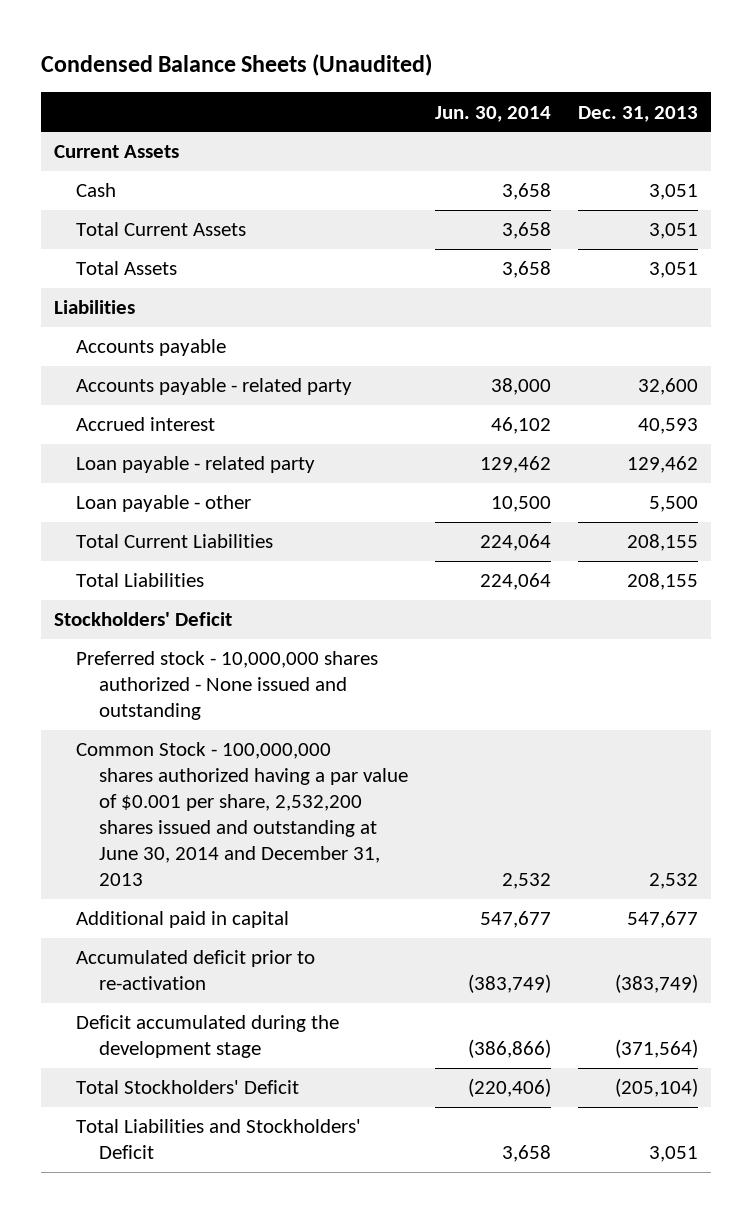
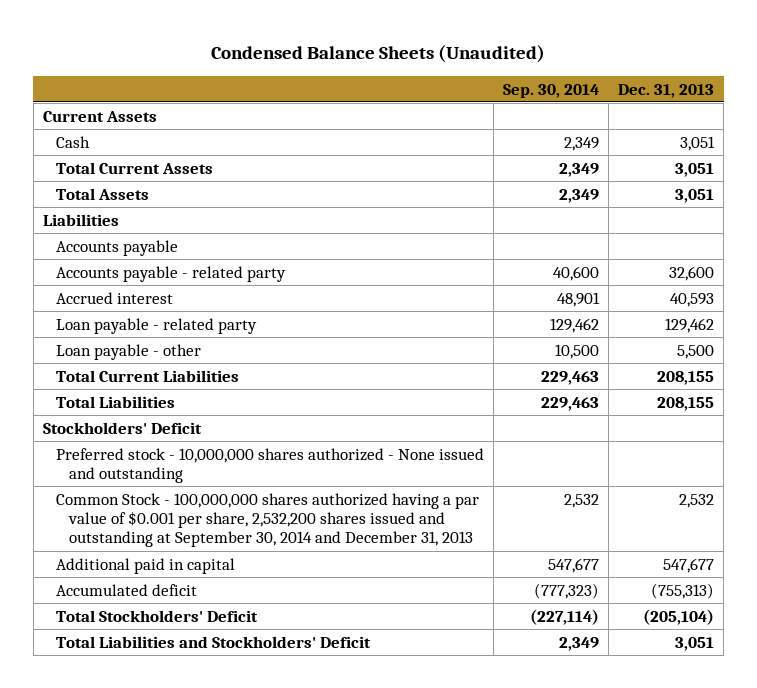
[434,105,551,122] Jun. 30, 2014 -> none
none -> [502,83,599,98] Sep. 30, 2014
[76,742,408,886] Common Stock - 100,000,000 shares authorized having a par value of $0.001 per share, 2,532,200 shares issued and outstanding at June 30, 2014 and December 31, 2013 -> [55,492,479,548] Common Stock - 100,000,000 shares authorized having a par value of $0.001 per share, 2,532,200 shares issued and outstanding at September 30, 2014 and December 31, 2013
[76,1015,340,1059] Deficit accumulated during the development stage -> none
[76,950,316,991] Accumulated deficit prior to re-activation -> [55,583,197,596] Accumulated deficit
[614,974,698,994] (383,749) -> [651,582,715,599] (755,313)

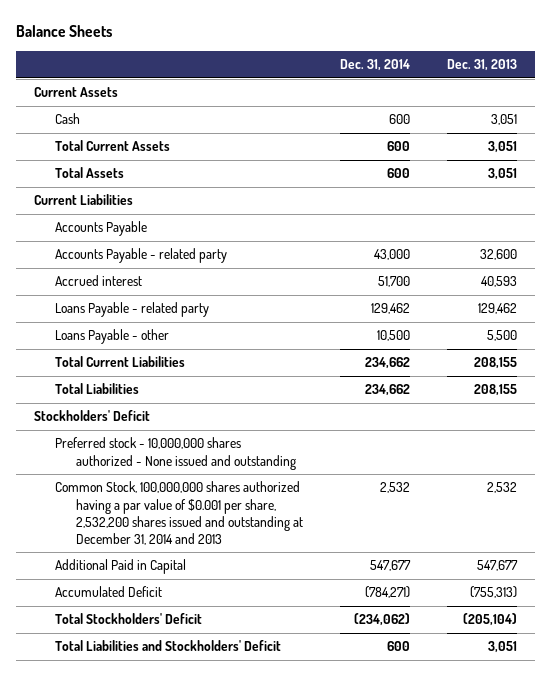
[211,45,546,64] Condensed Balance Sheets (Unaudited) -> [15,25,112,38] Balance Sheets
[502,83,599,98] Sep. 30, 2014 -> none
none -> [339,59,410,72] Dec. 31, 2014
[42,213,119,226] Liabilities -> [34,194,134,206] Current Liabilities
[55,239,178,256] Accounts payable -> [55,221,148,237] Accounts Payable
[55,265,286,282] Accounts payable - related party -> [55,248,228,264] Accounts Payable - related party
[55,317,257,334] Loan payable - related party -> [55,302,210,318] Loans Payable - related party
[55,343,201,360] Loan payable - other -> [55,329,170,345] Loans Payable - other
[55,492,479,548] Common Stock - 100,000,000 shares authorized having a par value of $0.001 per share, 2,532,200 shares issued and outstanding at September 30, 2014 and December 31, 2013 -> [55,481,304,545] Common Stock, 100,000,000 shares authorized having a par value of $0.001 per share, 2,532,200 shares issued and outstanding at December 31, 2014 and 2013
[55,557,235,574] Additional paid in capital -> [55,559,187,575] Additional Paid in Capital
[55,583,197,596] Accumulated deficit -> [55,586,163,598] Accumulated Deficit

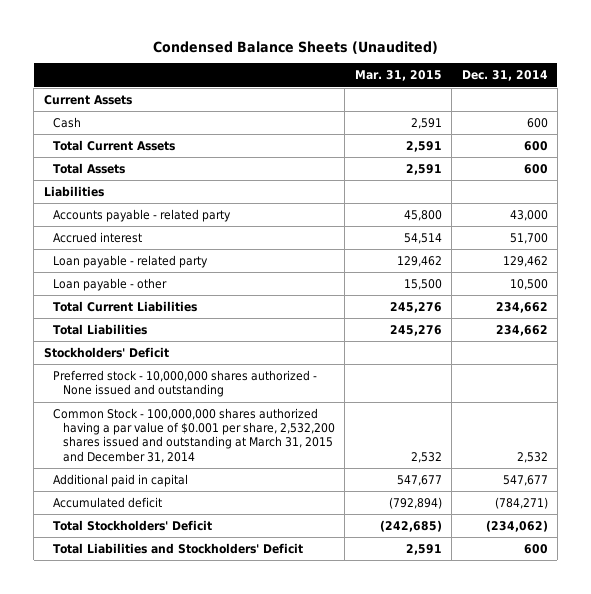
[15,25,112,38] Balance Sheets -> [152,40,438,54] Condensed Balance Sheets (Unaudited)
[446,59,517,72] Dec. 31, 2013 -> none
none -> [354,70,442,82] Mar. 31, 2015
[55,221,148,237] Accounts Payable -> none
[34,194,134,206] Current Liabilities -> [43,185,104,197] Liabilities
[55,248,228,264] Accounts Payable - related party -> [53,208,232,222] Accounts payable - related party
[55,302,210,318] Loans Payable - related party -> [53,254,209,268] Loan payable - related party
[55,329,170,345] Loans Payable - other -> [53,277,168,291] Loan payable - other
[55,481,304,545] Common Stock, 100,000,000 shares authorized having a par value of $0.001 per share, 2,532,200 shares issued and outstanding at December 31, 2014 and 2013 -> [53,407,336,463] Common Stock - 100,000,000 shares authorized having a par value of $0.001 per share, 2,532,200 shares issued and outstanding at March 31, 2015 and December 31, 2014
[55,559,187,575] Additional Paid in Capital -> [53,473,189,487] Additional paid in capital
[55,586,163,598] Accumulated Deficit -> [53,496,163,508] Accumulated deficit

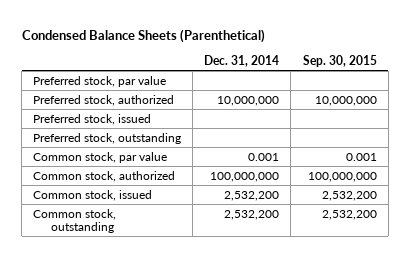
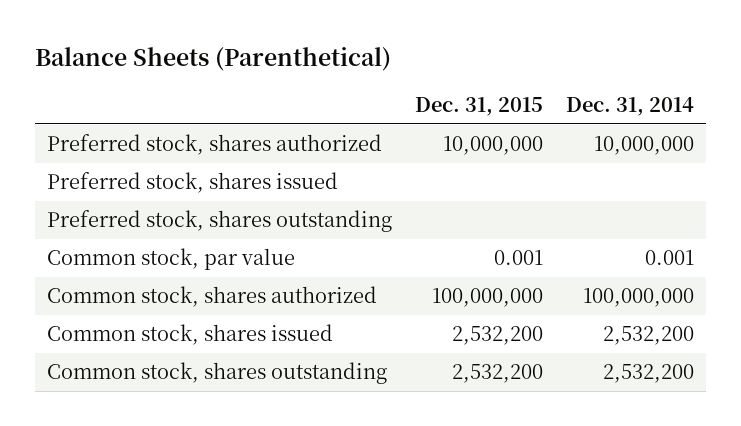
[21,28,265,43] Condensed Balance Sheets (Parenthetical) -> [35,46,392,71] Balance Sheets (Parenthetical)
[302,54,377,67] Sep. 30, 2015 -> none
none -> [414,96,543,116] Dec. 31, 2015
[33,75,167,87] Preferred stock, par value -> none
[33,94,175,106] Preferred stock, authorized -> [46,134,382,156] Preferred stock, shares authorized
[33,113,152,125] Preferred stock, issued -> [46,172,338,194] Preferred stock, shares issued
[33,132,182,144] Preferred stock, outstanding -> [46,210,392,233] Preferred stock, shares outstanding
[33,170,176,182] Common stock, authorized -> [46,286,377,308] Common stock, shares authorized
[33,189,153,201] Common stock, issued -> [46,324,333,346] Common stock, shares issued
[33,208,117,233] Common stock, outstanding -> [46,362,387,385] Common stock, shares outstanding

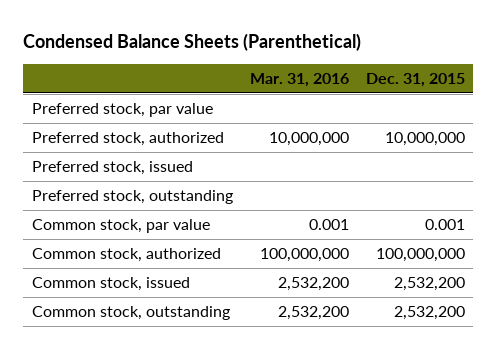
[35,46,392,71] Balance Sheets (Parenthetical) -> [23,33,362,52] Condensed Balance Sheets (Parenthetical)
[566,96,695,116] Dec. 31, 2014 -> none
none -> [249,73,349,88] Mar. 31, 2016
none -> [31,103,213,118] Preferred stock, par value
[46,134,382,156] Preferred stock, shares authorized -> [31,132,224,147] Preferred stock, authorized
[46,172,338,194] Preferred stock, shares issued -> [31,161,193,176] Preferred stock, issued
[46,210,392,233] Preferred stock, shares outstanding -> [31,190,233,205] Preferred stock, outstanding
[46,286,377,308] Common stock, shares authorized -> [31,248,221,263] Common stock, authorized
[46,324,333,346] Common stock, shares issued -> [31,277,190,292] Common stock, issued
[46,362,387,385] Common stock, shares outstanding -> [31,306,230,321] Common stock, outstanding

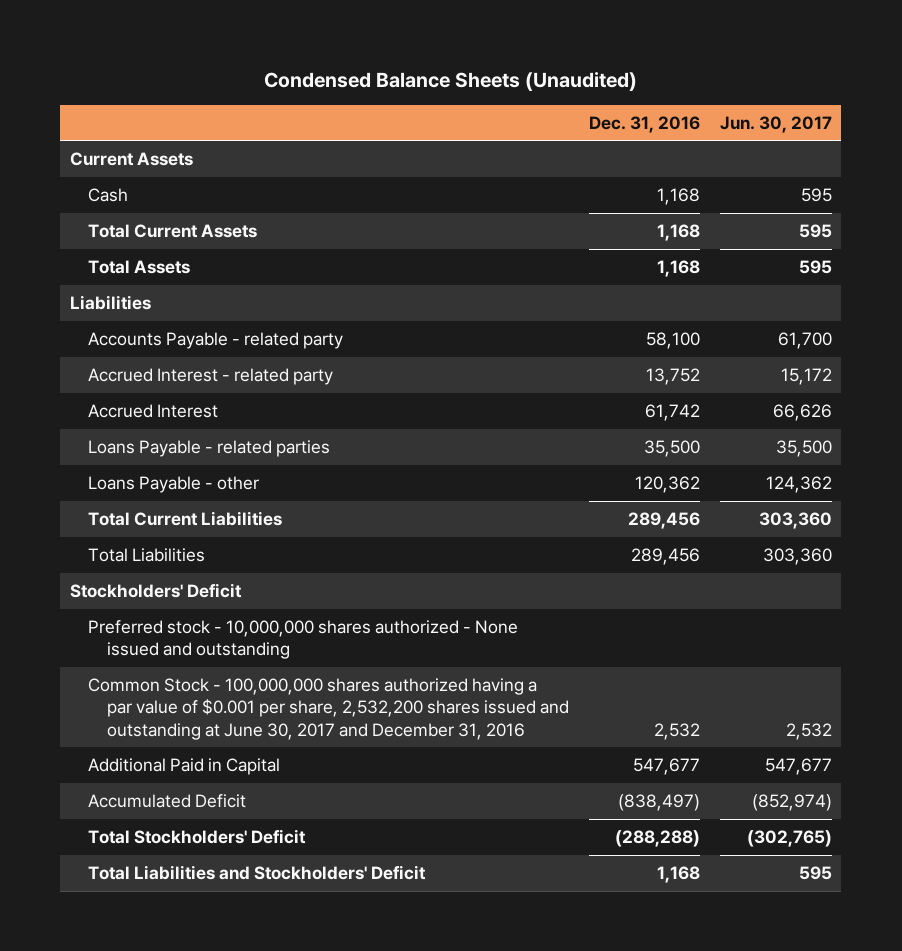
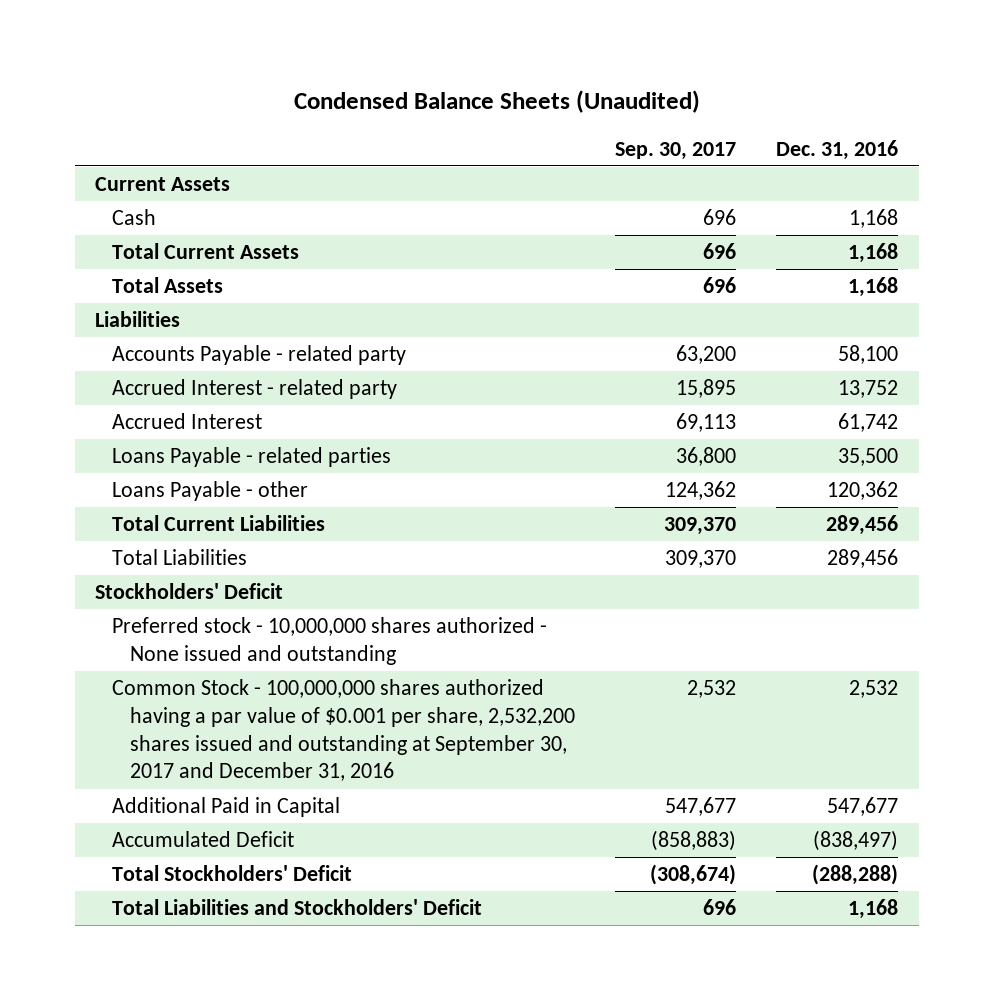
[719,115,832,133] Jun. 30, 2017 -> none
none -> [614,141,736,160] Sep. 30, 2017
[88,678,569,740] Common Stock - 100,000,000 shares authorized having a par value of $0.001 per share, 2,532,200 shares issued and outstanding at June 30, 2017 and December 31, 2016 -> [112,679,575,782] Common Stock - 100,000,000 shares authorized having a par value of $0.001 per share, 2,532,200 shares issued and outstanding at September 30, 2017 and December 31, 2016

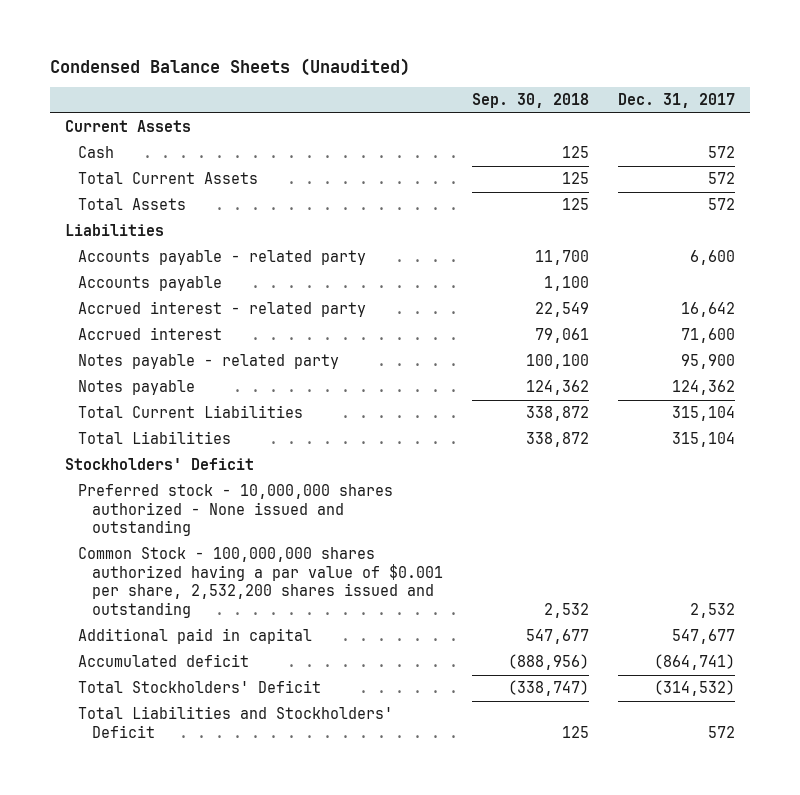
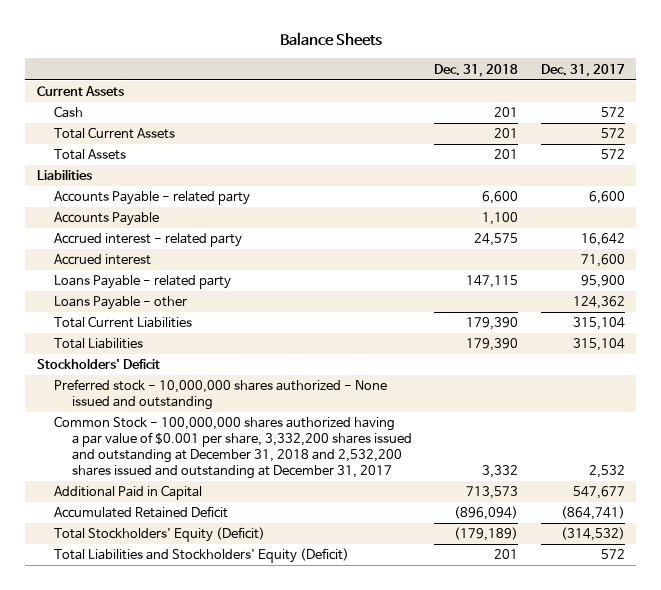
[50,57,411,76] Condensed Balance Sheets (Unaudited) -> [279,32,382,47] Balance Sheets
[472,93,590,109] Sep. 30, 2018 -> none
none -> [434,63,519,77] Dec. 31, 2018
[78,250,367,266] Accounts payable - related party -> [54,191,251,206] Accounts Payable - related party
[78,276,223,292] Accounts payable -> [54,212,160,227] Accounts Payable
[78,354,340,370] Notes payable - related party -> [54,275,232,290] Loans Payable - related party
[78,380,196,396] Notes payable -> [54,296,188,311] Loans Payable - other
[78,547,443,619] Common Stock - 100,000,000 shares authorized having a par value of $0.001 per share, 2,532,200 shares issued and outstanding -> [54,416,413,480] Common Stock - 100,000,000 shares authorized having a par value of $0.001 per share, 3,332,200 shares issued and outstanding at December 31, 2018 and 2,532,200 shares issued and outstanding at December 31, 2017
[78,628,313,645] Additional paid in capital -> [54,485,203,501] Additional Paid in Capital
[78,654,250,668] Accumulated deficit -> [54,506,229,519] Accumulated Retained Deficit
[78,680,322,694] Total Stockholders' Deficit -> [54,527,266,543] Total Stockholders' Equity (Deficit)
[78,706,394,738] Total Liabilities and Stockholders' Deficit -> [54,548,350,564] Total Liabilities and Stockholders' Equity (Deficit)

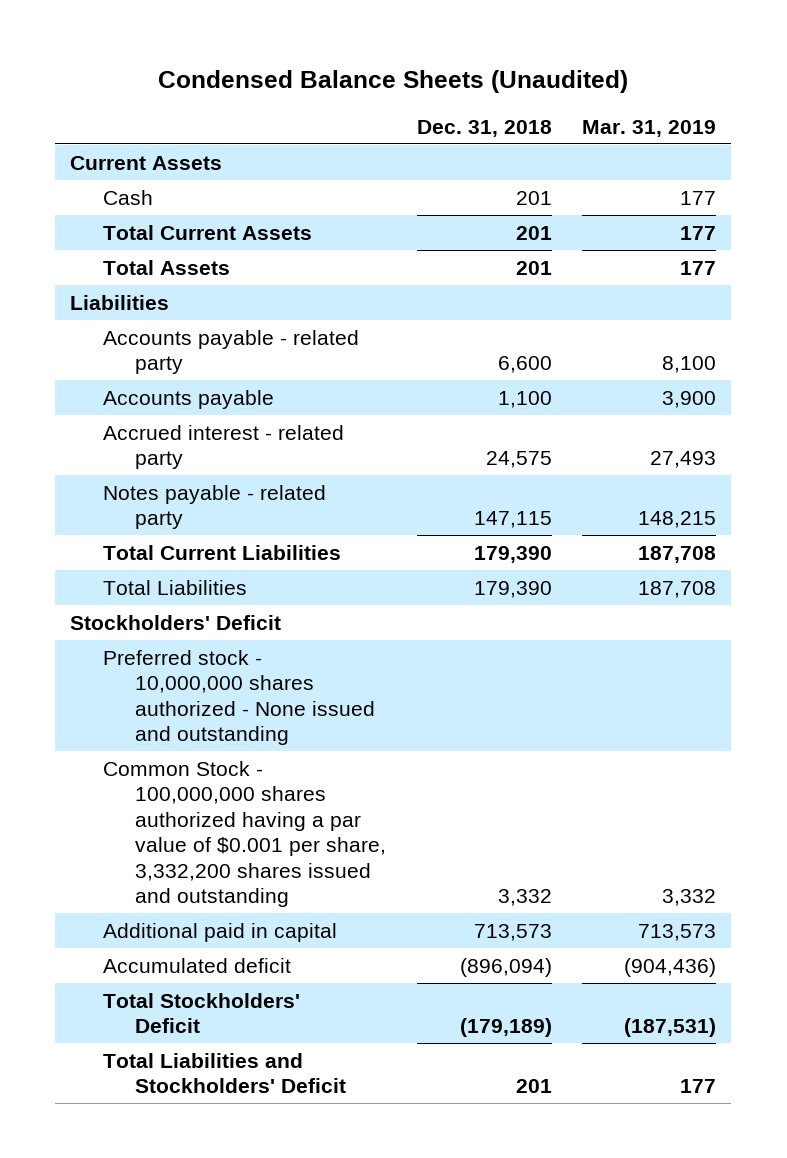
[279,32,382,47] Balance Sheets -> [158,69,629,93] Condensed Balance Sheets (Unaudited)
[540,63,625,77] Dec. 31, 2017 -> none
none -> [582,119,717,137] Mar. 31, 2019
[54,191,251,206] Accounts Payable - related party -> [102,329,359,375] Accounts payable - related party
[54,212,160,227] Accounts Payable -> [102,389,274,409] Accounts payable
[54,254,152,266] Accrued interest -> none
[54,296,188,311] Loans Payable - other -> none
[54,275,232,290] Loans Payable - related party -> [102,484,326,530] Notes payable - related party
[54,416,413,480] Common Stock - 100,000,000 shares authorized having a par value of $0.001 per share, 3,332,200 shares issued and outstanding at December 31, 2018 and 2,532,200 shares issued and outstanding at December 31, 2017 -> [102,760,387,908] Common Stock - 100,000,000 shares authorized having a par value of $0.001 per share, 3,332,200 shares issued and outstanding
[54,485,203,501] Additional Paid in Capital -> [102,922,337,942] Additional paid in capital
[54,506,229,519] Accumulated Retained Deficit -> [102,957,291,973] Accumulated deficit
[54,527,266,543] Total Stockholders' Equity (Deficit) -> [102,992,300,1034] Total Stockholders' Deficit
[54,548,350,564] Total Liabilities and Stockholders' Equity (Deficit) -> [102,1052,347,1094] Total Liabilities and Stockholders' Deficit

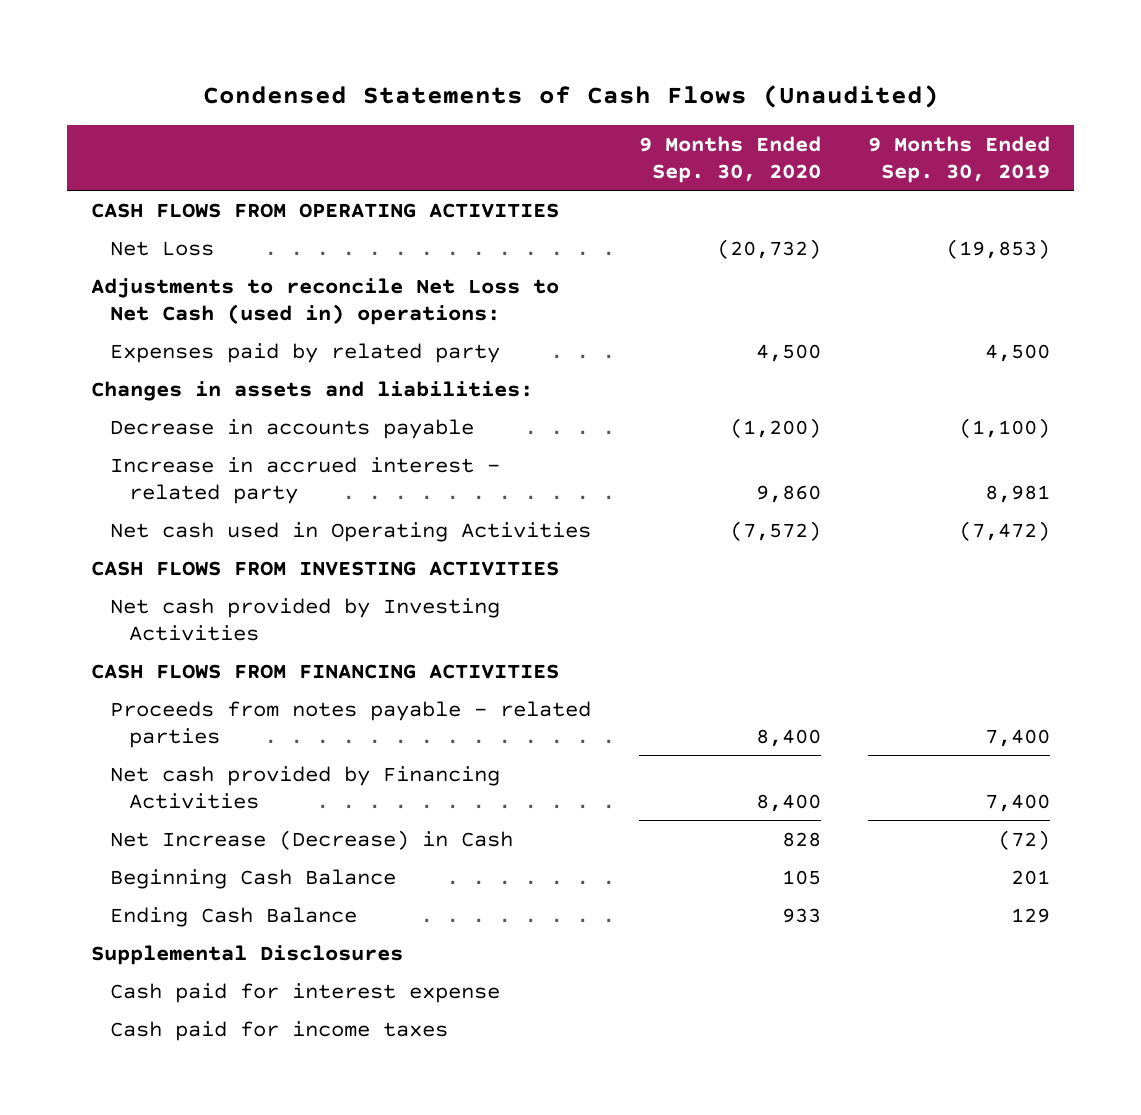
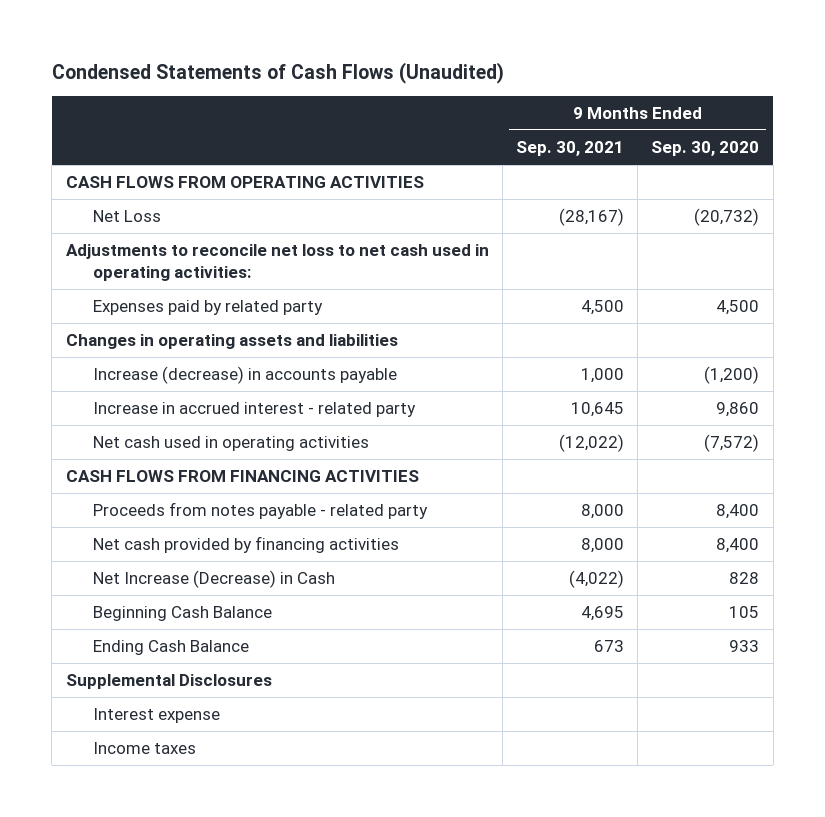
[868,135,1051,183] 9 Months Ended Sep. 30, 2019 -> none
none -> [516,141,625,157] Sep. 30, 2021
[91,277,560,325] Adjustments to reconcile Net Loss to Net Cash (used in) operations: -> [65,244,489,281] Adjustments to reconcile net loss to net cash used in operating activities:
[91,380,534,401] Changes in assets and liabilities: -> [65,334,398,350] Changes in operating assets and liabilities
[109,418,474,439] Decrease in accounts payable -> [92,366,397,385] Increase (decrease) in accounts payable
[91,560,560,576] CASH FLOWS FROM INVESTING ACTIVITIES -> none
[109,597,500,641] Net cash provided by Investing Activities -> none
[109,521,591,542] Net cash used in Operating Activities -> [92,436,369,452] Net cash used in operating activities
[109,700,591,748] Proceeds from notes payable - related parties -> [92,502,428,520] Proceeds from notes payable - related party
[109,765,500,809] Net cash provided by Financing Activities -> [92,536,399,554] Net cash provided by financing activities
[109,982,500,1003] Cash paid for interest expense -> [92,708,220,724] Interest expense
[109,1020,448,1041] Cash paid for income taxes -> [92,742,196,755] Income taxes

